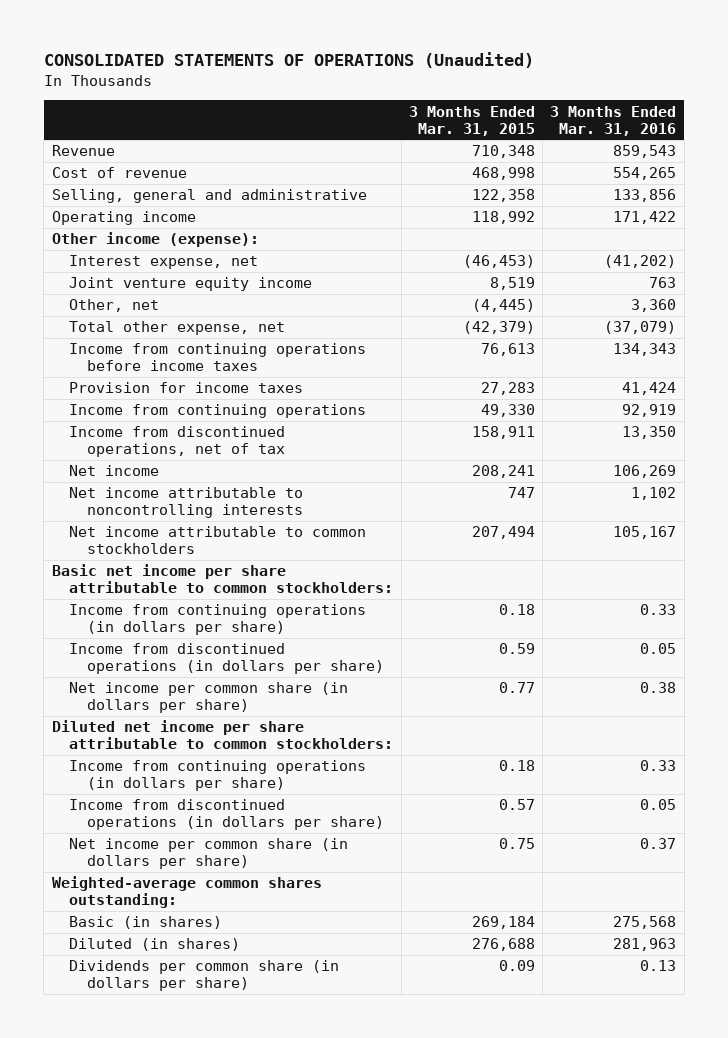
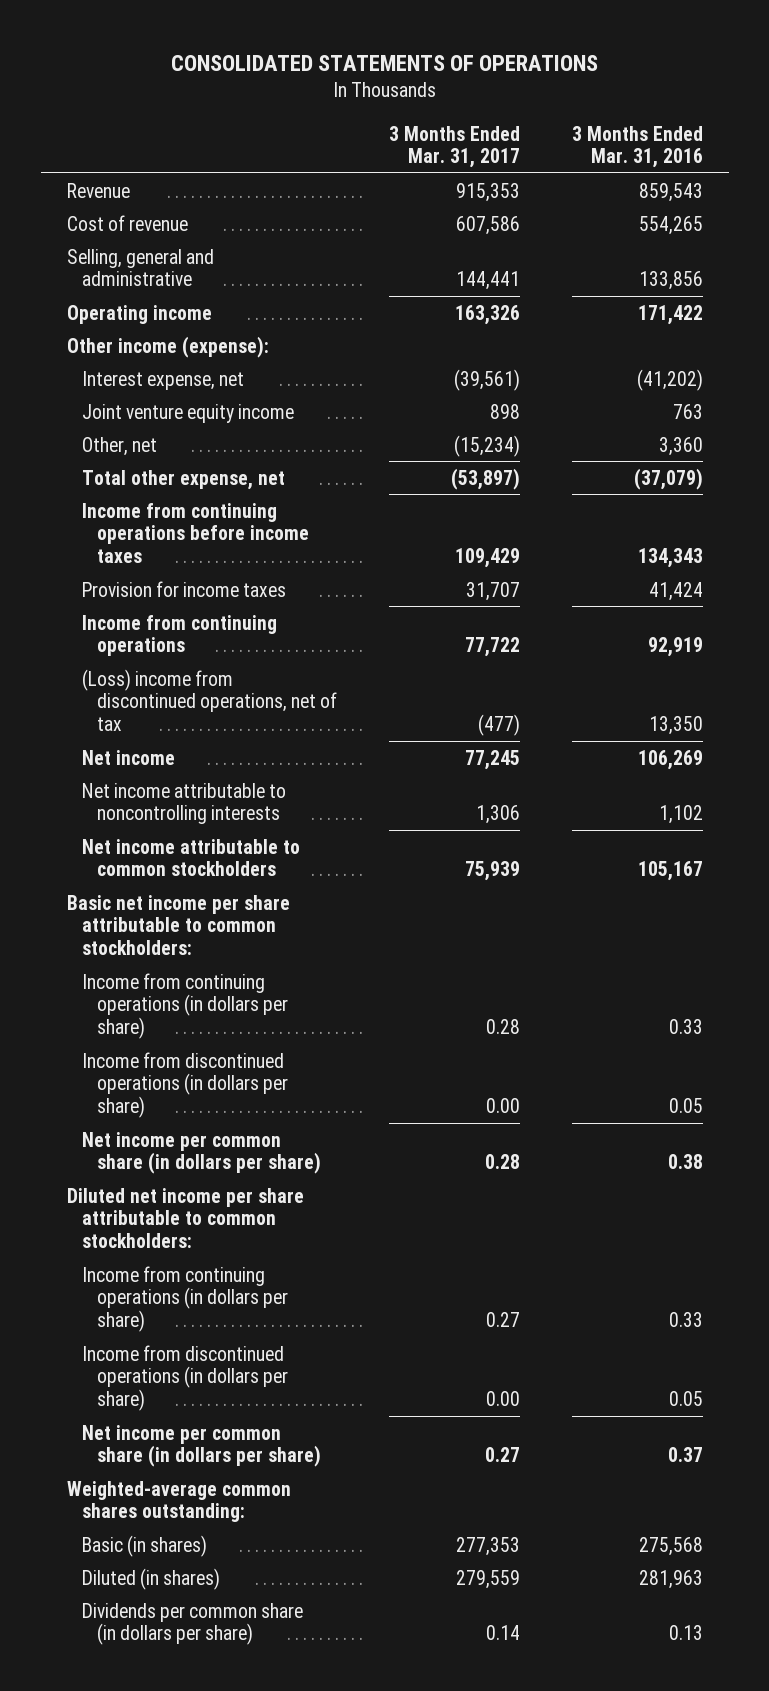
[43,52,534,69] CONSOLIDATED STATEMENTS OF OPERATIONS (Unaudited) -> [170,55,598,72] CONSOLIDATED STATEMENTS OF OPERATIONS
[408,105,535,136] 3 Months Ended Mar. 31, 2015 -> none
none -> [388,125,520,169] 3 Months Ended Mar. 31, 2017
[69,426,286,458] Income from discontinued operations, net of tax -> [81,668,337,731] (Loss) income from discontinued operations, net of tax

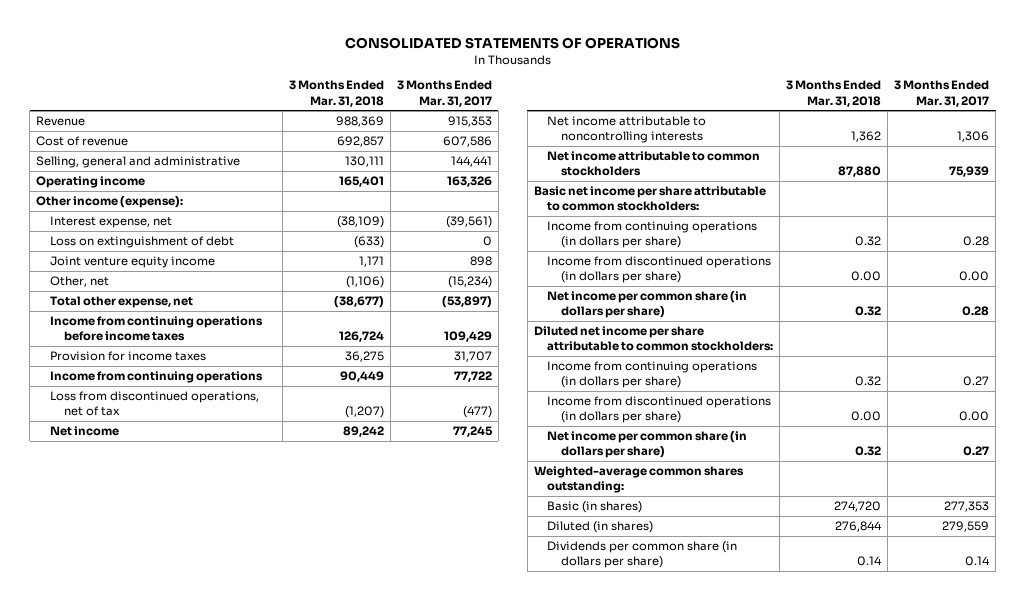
[571,125,703,169] 3 Months Ended Mar. 31, 2016 -> none
none -> [288,80,384,107] 3 Months Ended Mar. 31, 2018
none -> [49,236,234,249] Loss on extinguishment of debt
[81,668,337,731] (Loss) income from discontinued operations, net of tax -> [49,391,259,417] Loss from discontinued operations, net of tax

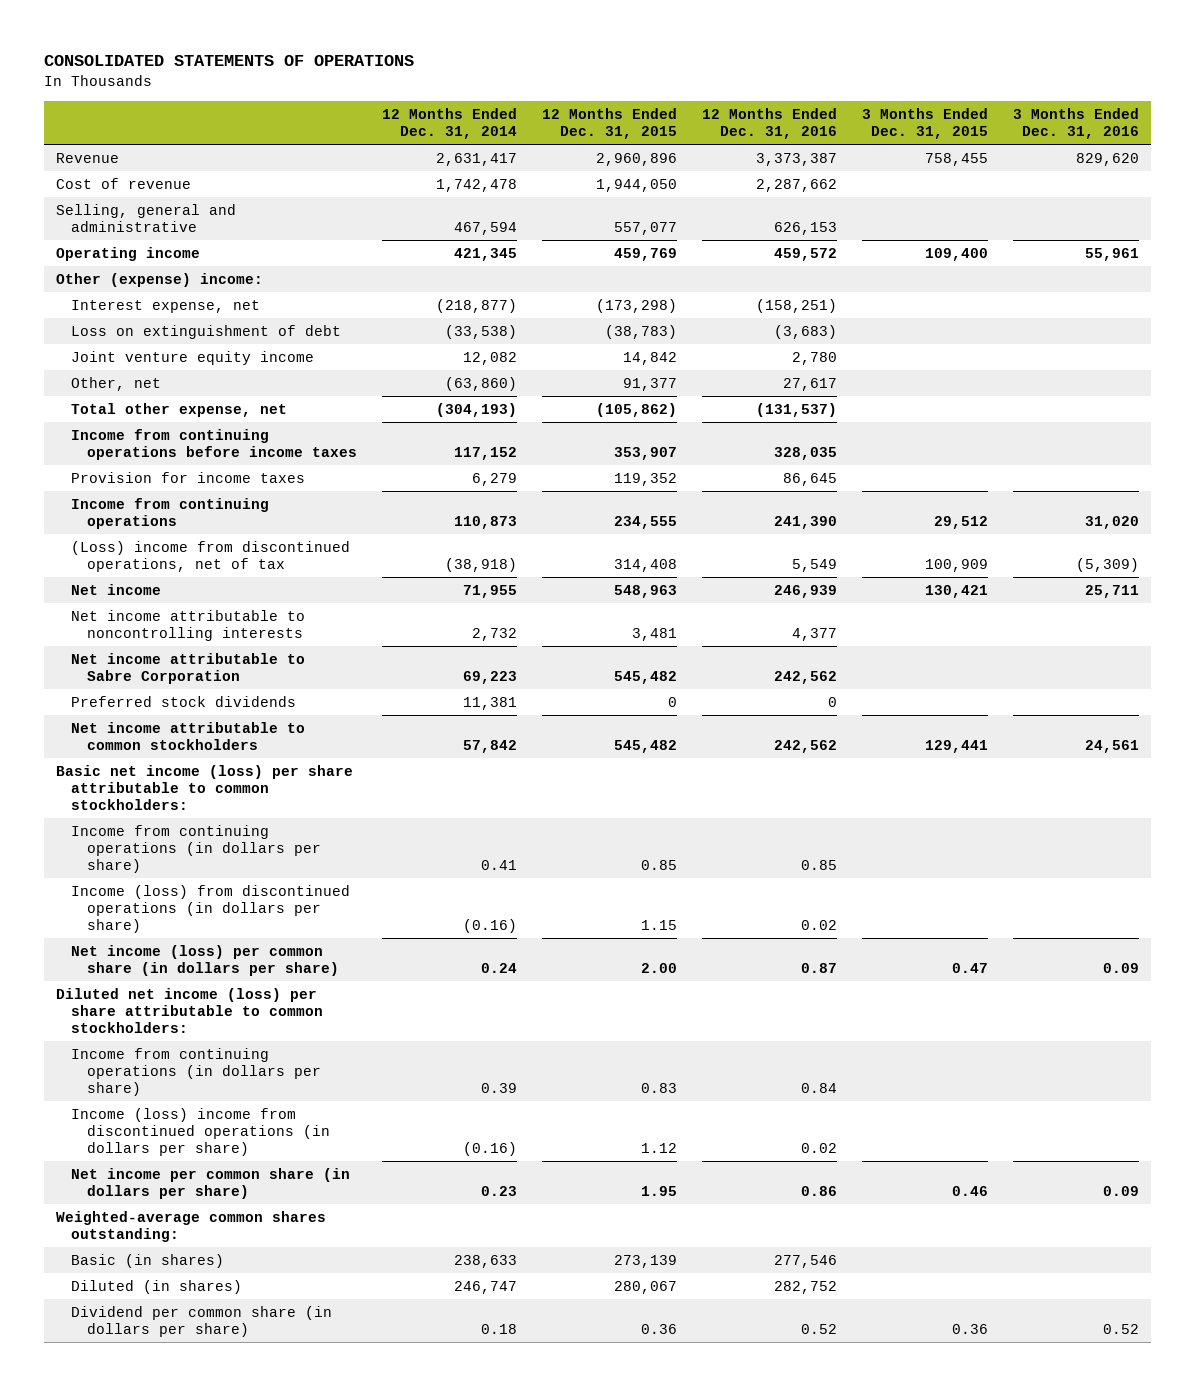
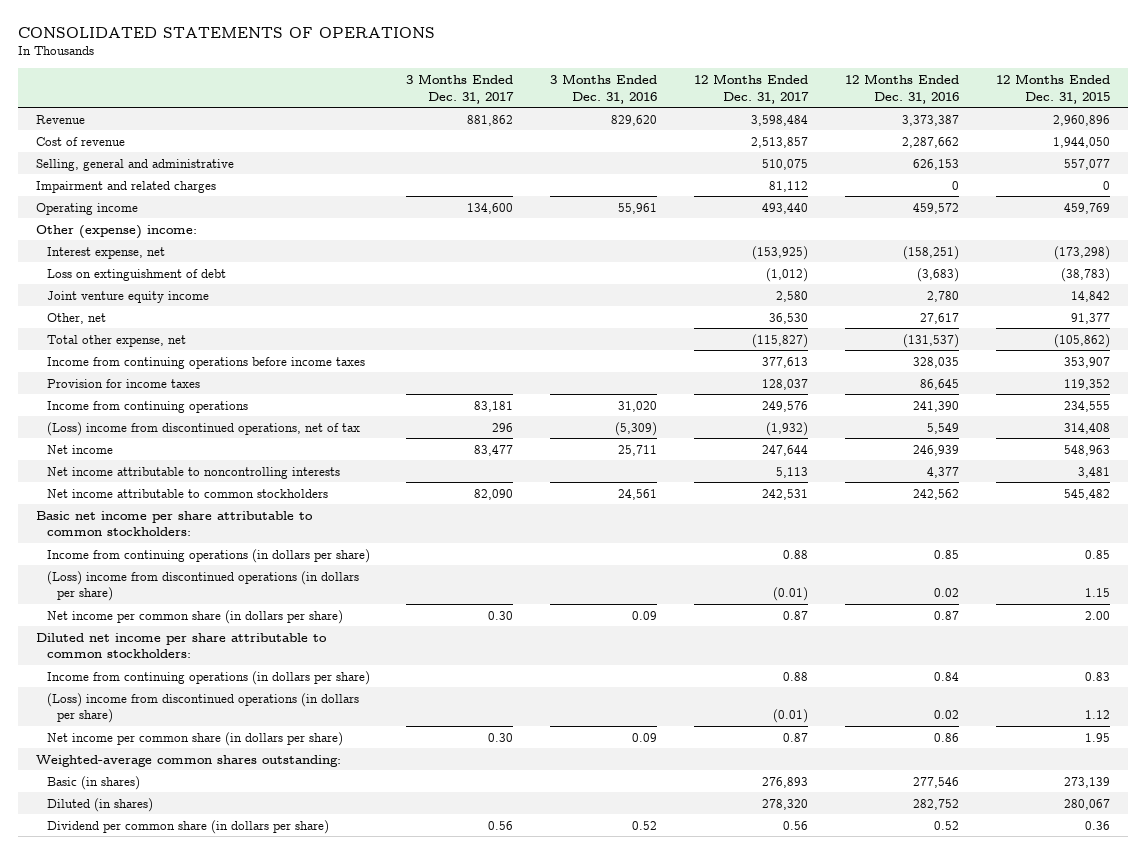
[381,107,517,139] 12 Months Ended Dec. 31, 2014 -> none
[861,107,988,139] 3 Months Ended Dec. 31, 2015 -> none
none -> [406,73,515,104] 3 Months Ended Dec. 31, 2017
none -> [694,73,810,104] 12 Months Ended Dec. 31, 2017
none -> [36,180,217,193] Impairment and related charges
[71,653,306,685] Net income attributable to Sabre Corporation -> none
[71,696,297,708] Preferred stock dividends -> none
[56,765,354,811] Basic net income (loss) per share attributable to common stockholders: -> [36,510,314,537] Basic net income per share attributable to common stockholders:
[71,885,351,934] Income (loss) from discontinued operations (in dollars per share) -> [46,570,359,602] (Loss) income from discontinued operations (in dollars per share)
[71,945,339,977] Net income (loss) per common share (in dollars per share) -> [46,609,343,624] Net income per common share (in dollars per share)
[56,988,324,1034] Diluted net income (loss) per share attributable to common stockholders: -> [36,632,328,659] Diluted net income per share attributable to common stockholders:
[71,1108,330,1157] Income (loss) income from discontinued operations (in dollars per share) -> [46,692,359,724] (Loss) income from discontinued operations (in dollars per share)

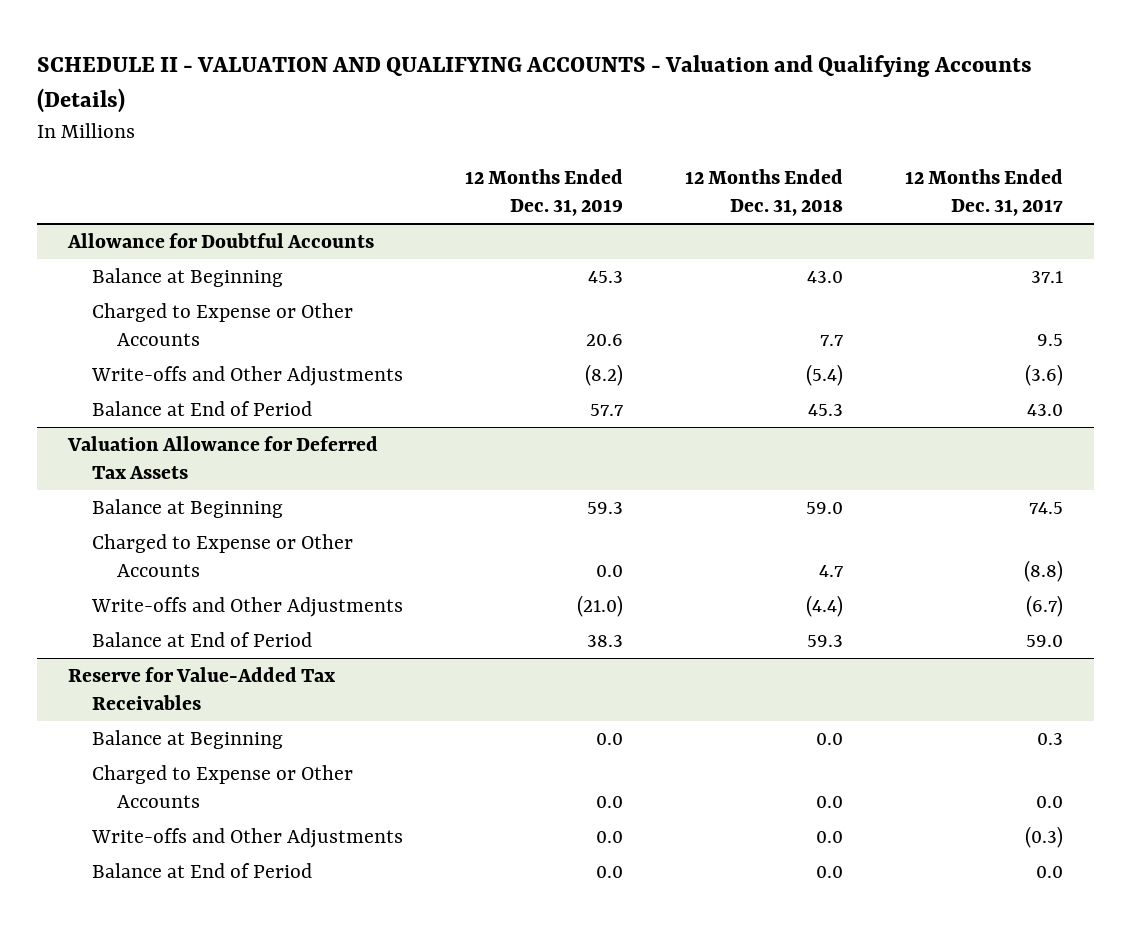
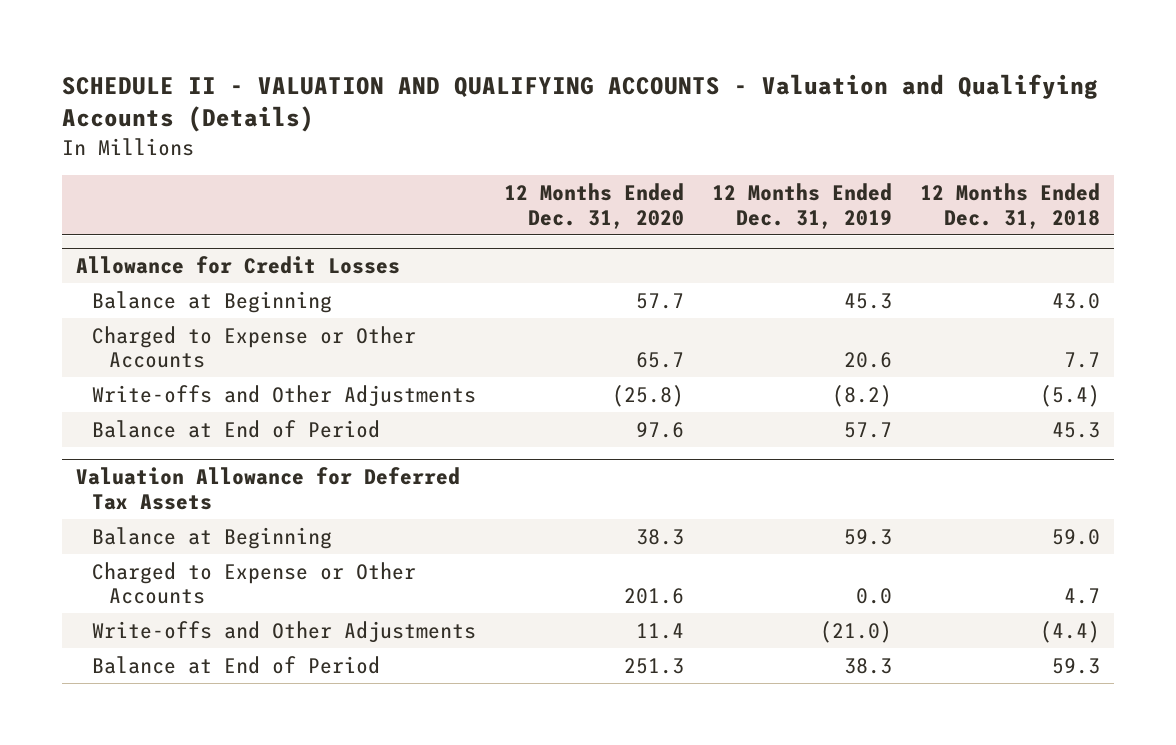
[904,169,1063,217] 12 Months Ended Dec. 31, 2017 -> none
none -> [504,183,685,229] 12 Months Ended Dec. 31, 2020
[66,232,374,248] Allowance for Doubtful Accounts -> none
none -> [75,255,400,274] Allowance for Credit Losses
[67,666,336,710] Reserve for Value-Added Tax Receivables -> none
[92,729,284,749] Balance at Beginning -> none
[92,764,354,808] Charged to Expense or Other Accounts -> none
[91,827,404,848] Write-offs and Other Adjustments -> none
[92,862,313,878] Balance at End of Period -> none

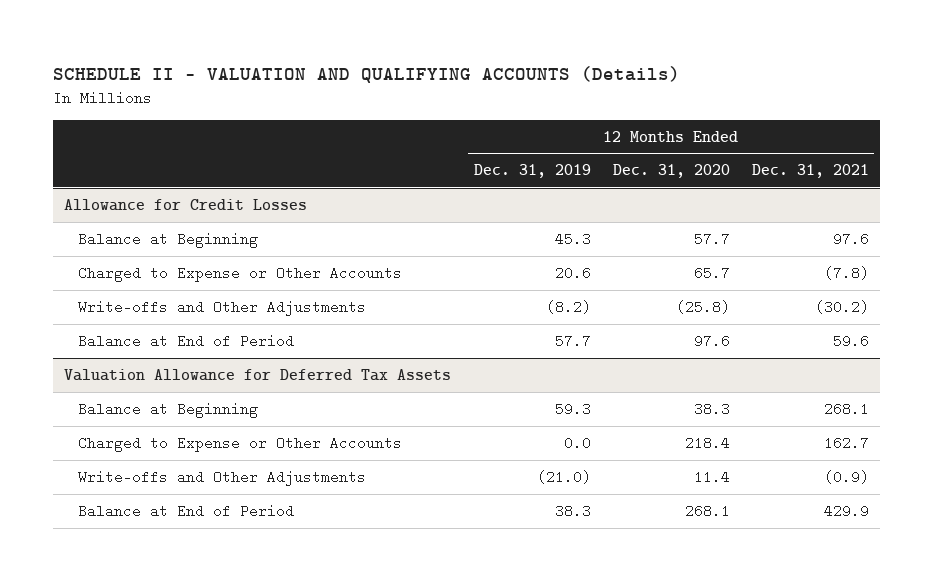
[61,74,1098,133] SCHEDULE II - VALUATION AND QUALIFYING ACCOUNTS - Valuation and Qualifying Accounts (Details) -> [53,65,681,83] SCHEDULE II - VALUATION AND QUALIFYING ACCOUNTS (Details)
[920,183,1101,229] 12 Months Ended Dec. 31, 2018 -> none
none -> [751,164,869,179] Dec. 31, 2021
[624,588,685,605] 201.6 -> [684,436,730,451] 218.4
[624,657,685,674] 251.3 -> [684,504,730,519] 268.1

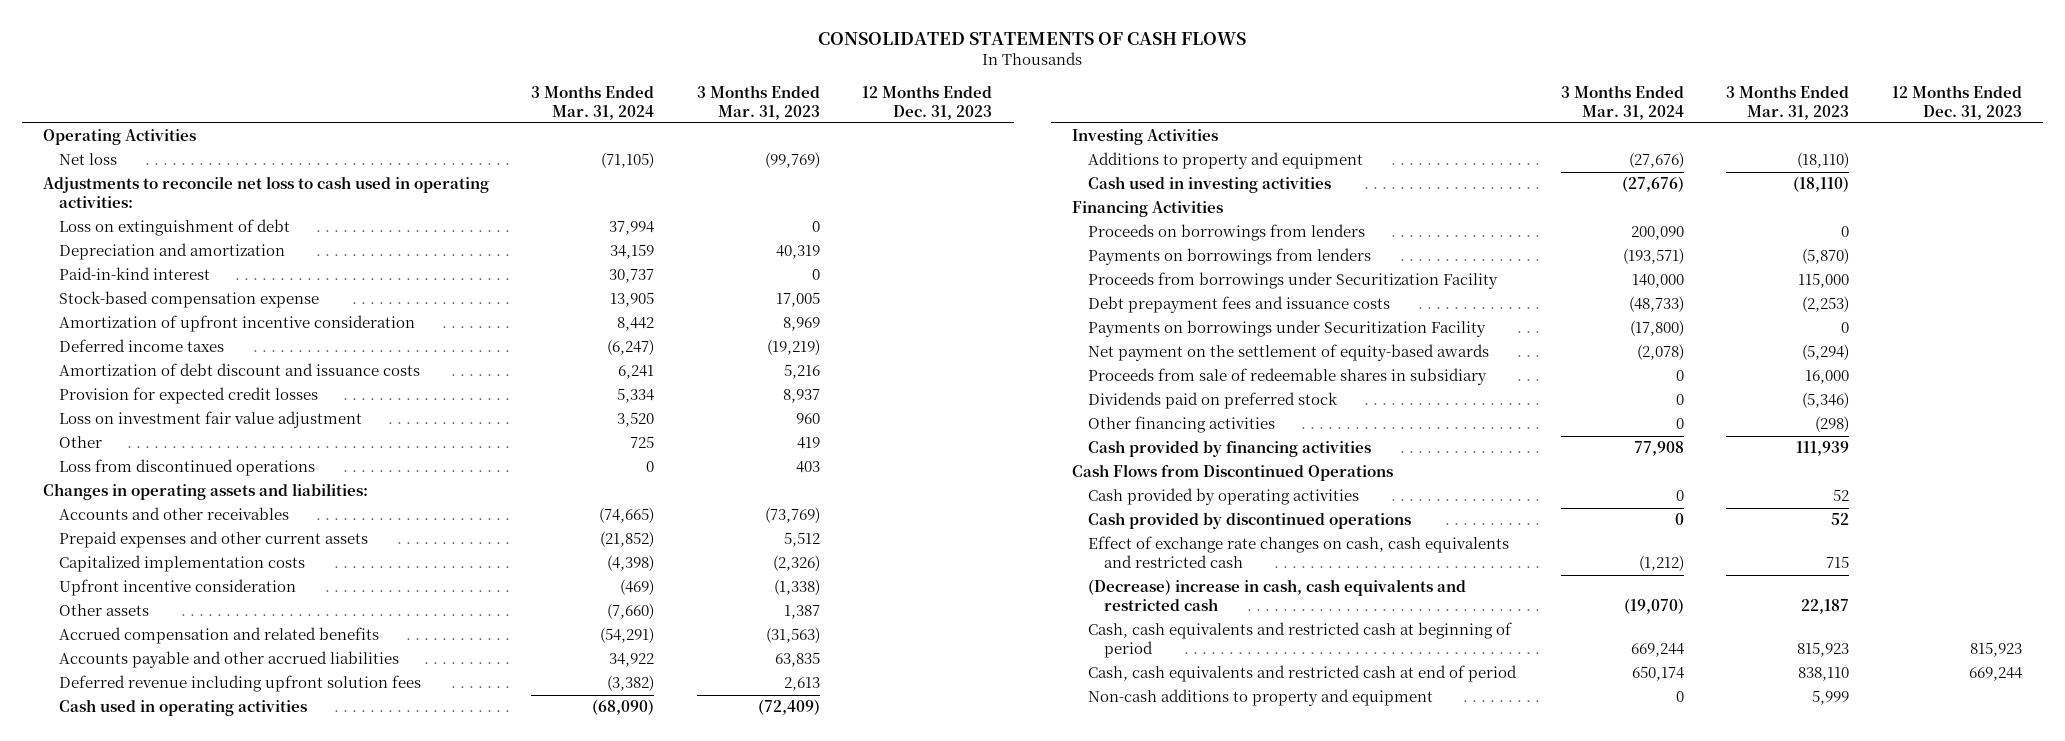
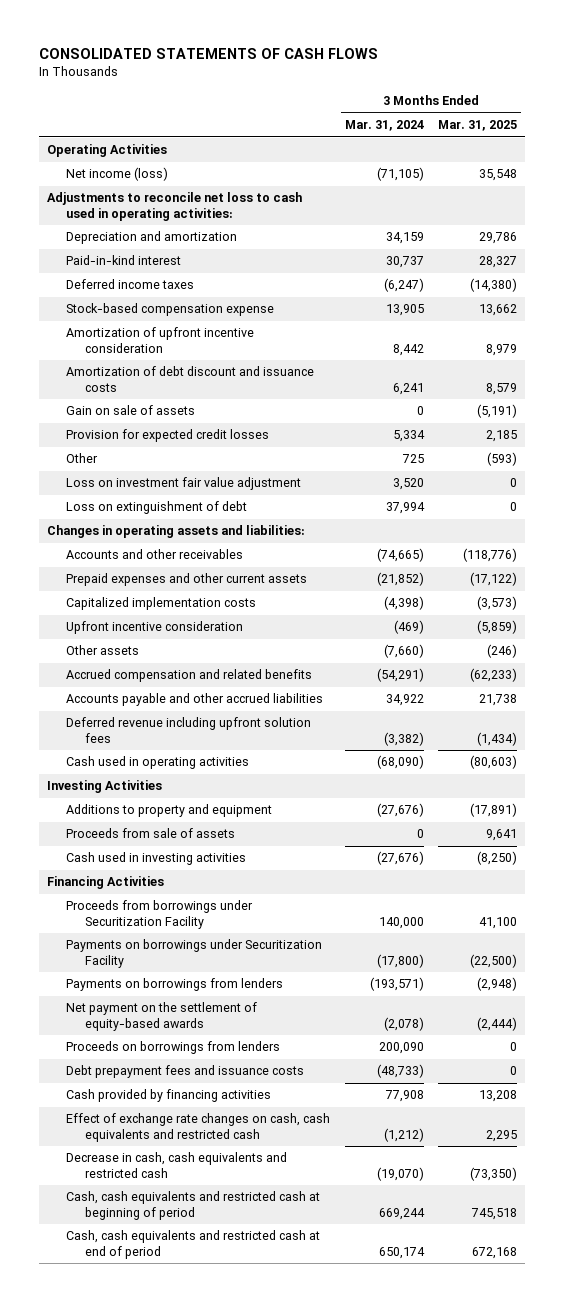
[696,84,820,120] 3 Months Ended Mar. 31, 2023 -> none
[862,84,993,120] 12 Months Ended Dec. 31, 2023 -> none
none -> [438,120,518,132] Mar. 31, 2025
[58,153,117,166] Net loss -> [65,167,168,182] Net income (loss)
[58,339,224,353] Deferred income taxes -> [65,279,194,290] Deferred income taxes
none -> [65,405,195,416] Gain on sale of assets
[58,459,315,477] Loss from discontinued operations -> none
[58,411,362,429] Loss on investment fair value adjustment -> [65,477,301,491] Loss on investment fair value adjustment
[58,219,290,237] Loss on extinguishment of debt -> [65,501,247,515] Loss on extinguishment of debt
none -> [65,828,235,839] Proceeds from sale of assets
[1088,248,1372,266] Payments on borrowings from lenders -> [65,978,283,992] Payments on borrowings from lenders
[1088,368,1488,386] Proceeds from sale of redeemable shares in subsidiary -> none
[1088,392,1339,410] Dividends paid on preferred stock -> none
[1088,416,1276,434] Other financing activities -> none
[1088,224,1366,242] Proceeds on borrowings from lenders -> [65,1041,280,1055] Proceeds on borrowings from lenders
[1088,296,1391,314] Debt prepayment fees and issuance costs -> [65,1065,304,1079] Debt prepayment fees and issuance costs
[1072,464,1394,482] Cash Flows from Discontinued Operations -> none
[1088,488,1360,506] Cash provided by operating activities -> none
[1088,512,1412,530] Cash provided by discontinued operations -> none
[1088,579,1467,612] (Decrease) increase in cash, cash equivalents and restricted cash -> [65,1152,287,1178] Decrease in cash, cash equivalents and restricted cash
[1088,689,1434,707] Non-cash additions to property and equipment -> none

